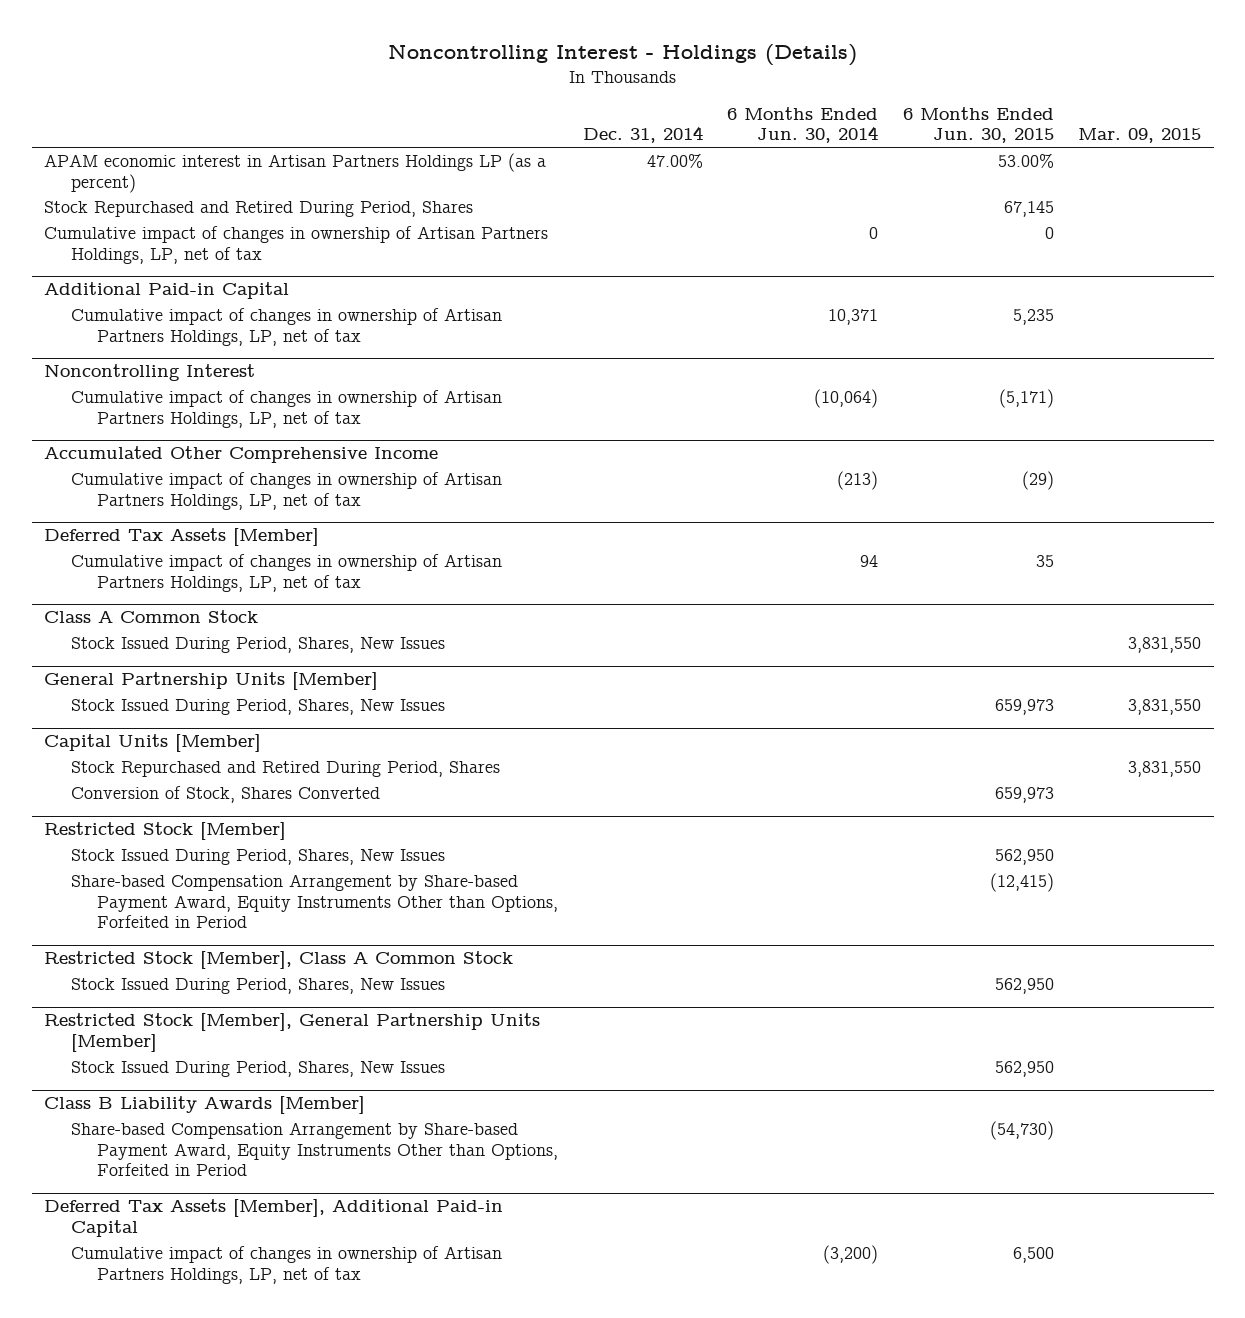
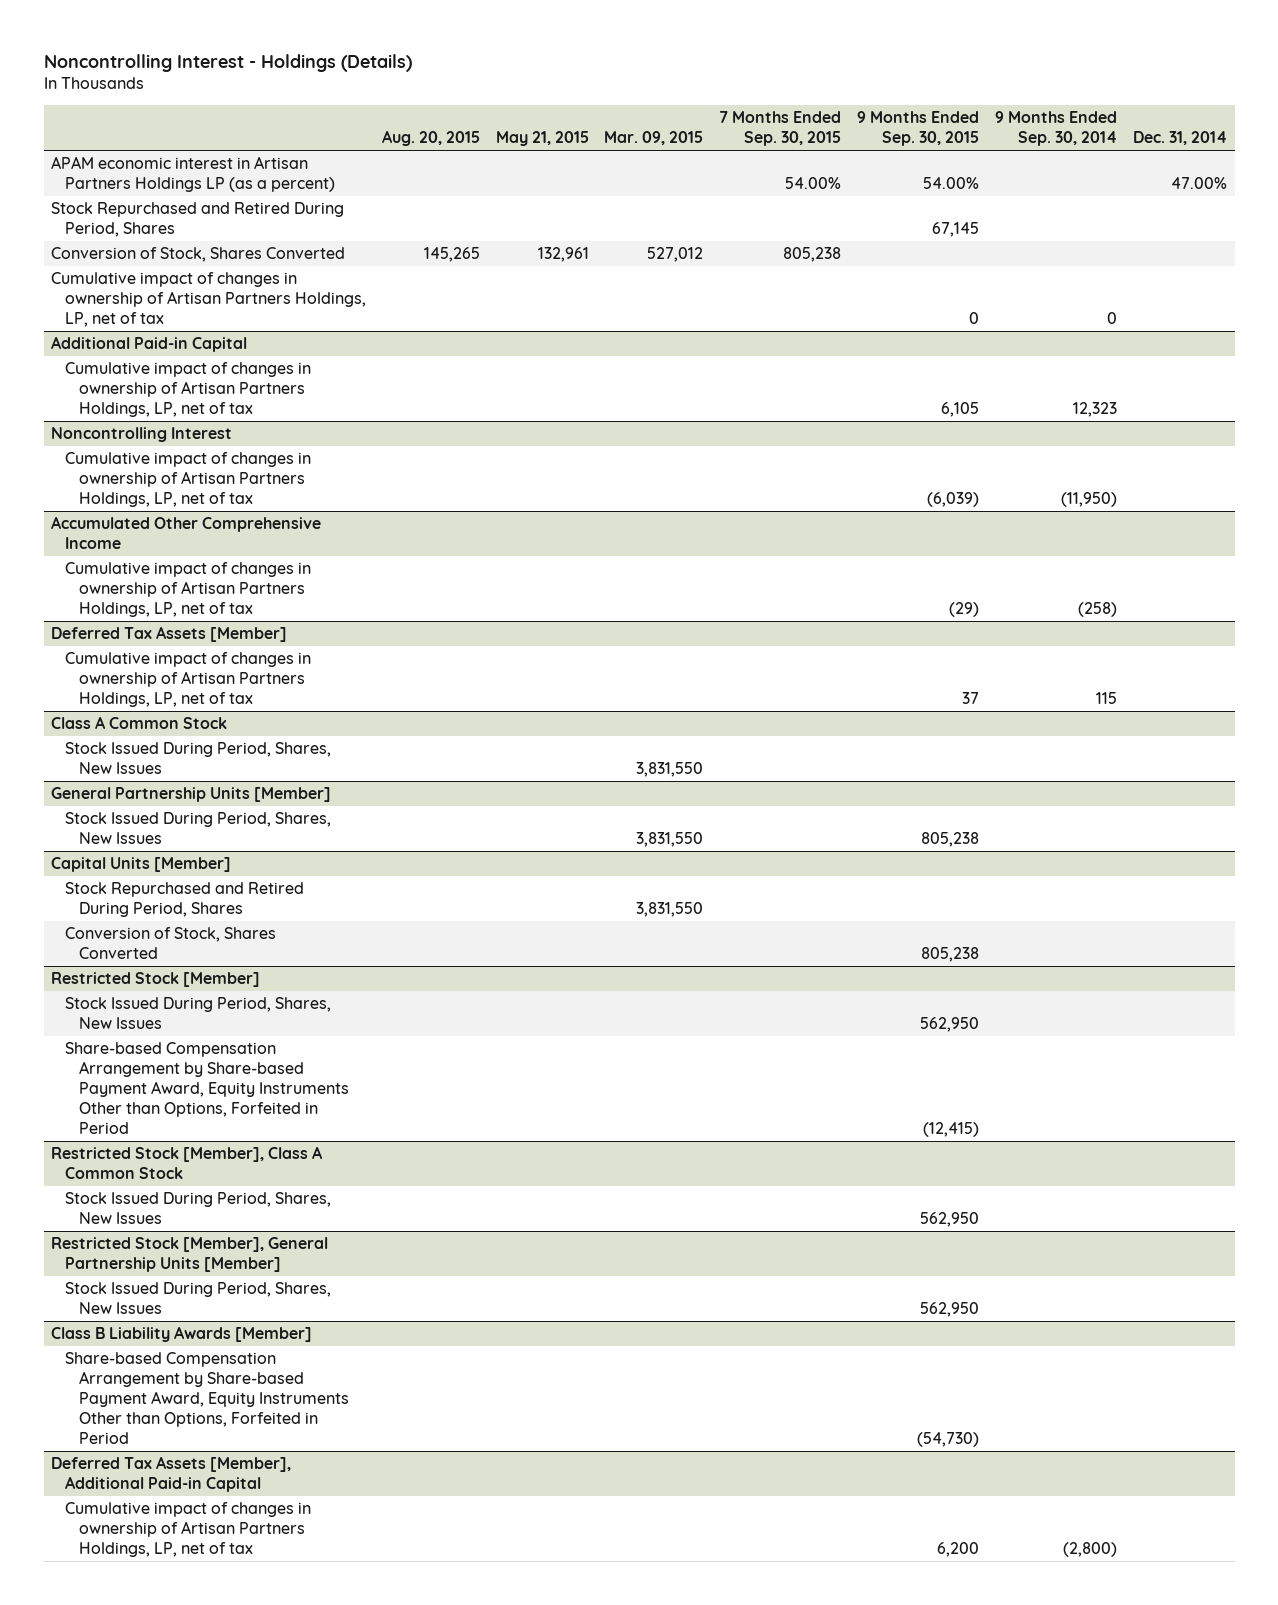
[727,106,879,144] 6 Months Ended Jun. 30, 2014 -> none
[902,106,1054,144] 6 Months Ended Jun. 30, 2015 -> none
none -> [381,130,480,147] Aug. 20, 2015
none -> [495,131,589,147] May 21, 2015
none -> [719,111,842,147] 7 Months Ended Sep. 30, 2015
none -> [857,111,980,147] 9 Months Ended Sep. 30, 2015
none -> [994,111,1117,147] 9 Months Ended Sep. 30, 2014
none -> [51,247,346,263] Conversion of Stock, Shares Converted

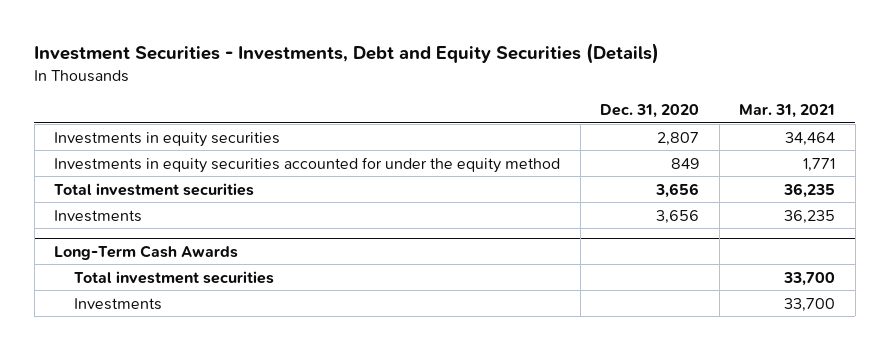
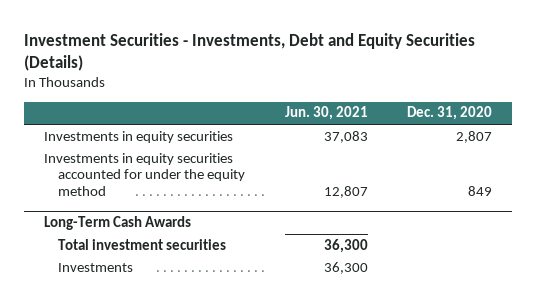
[739,104,836,119] Mar. 31, 2021 -> none
none -> [284,106,368,121] Jun. 30, 2021
[54,182,255,196] Total investment securities -> none
[54,209,143,222] Investments -> none

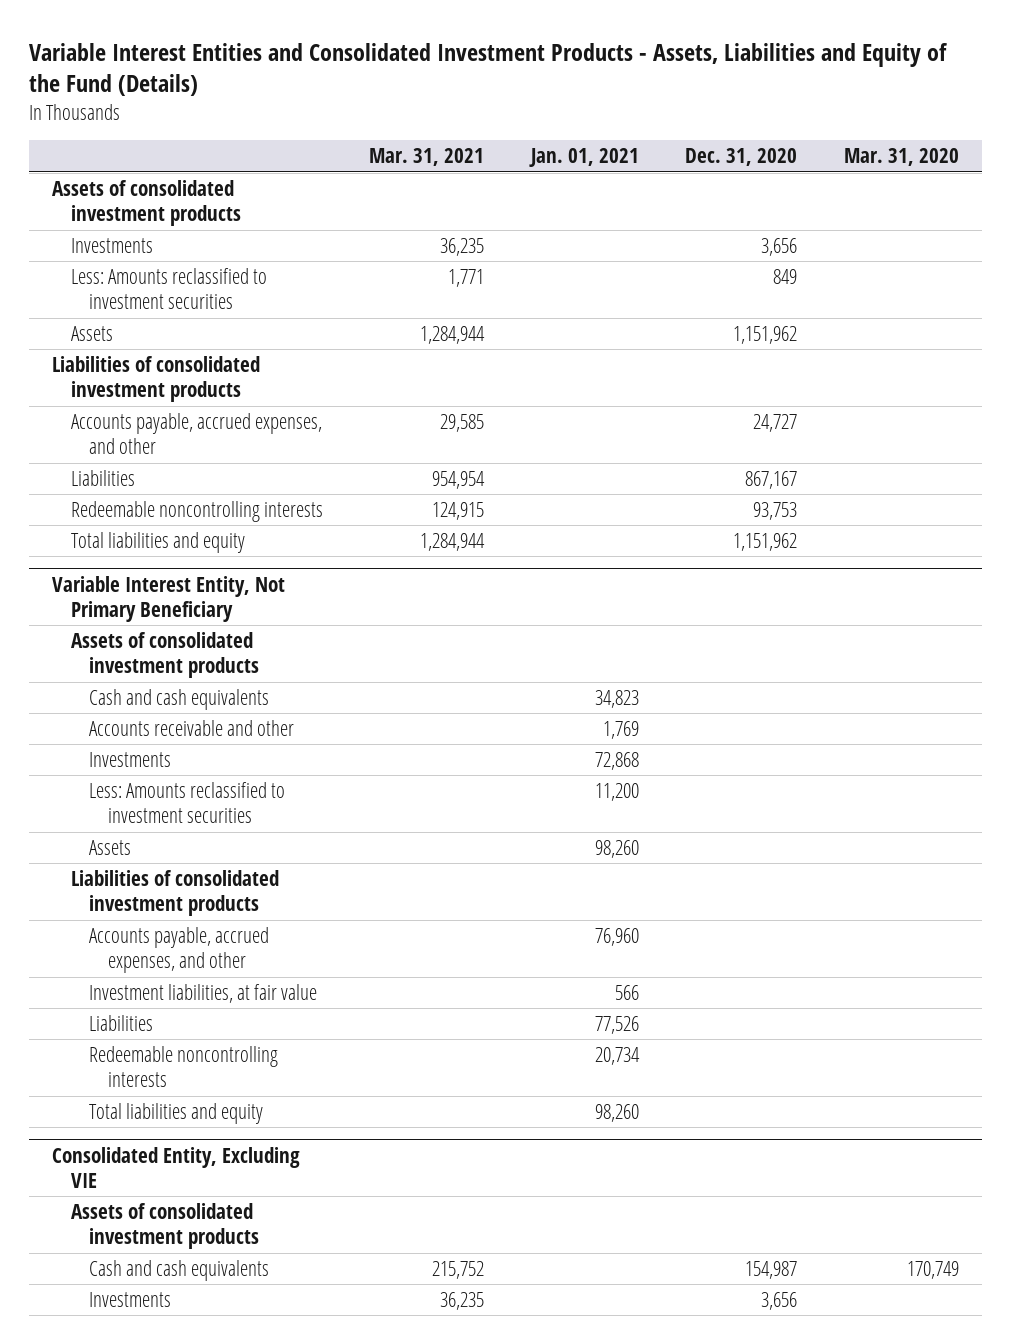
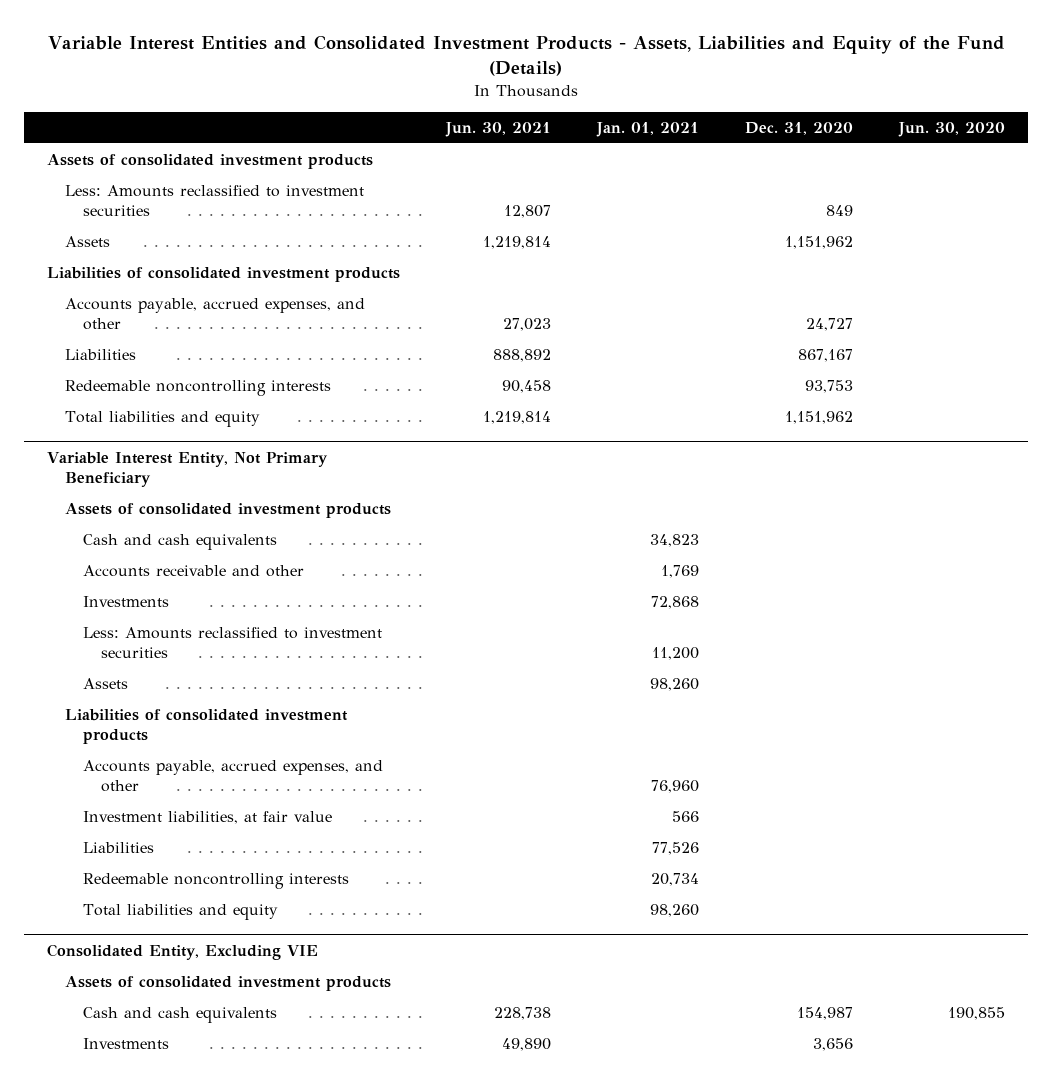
[369,148,485,167] Mar. 31, 2021 -> none
[843,148,959,167] Mar. 31, 2020 -> none
none -> [444,122,551,138] Jun. 30, 2021
none -> [897,122,1005,138] Jun. 30, 2020
[70,237,153,253] Investments -> none

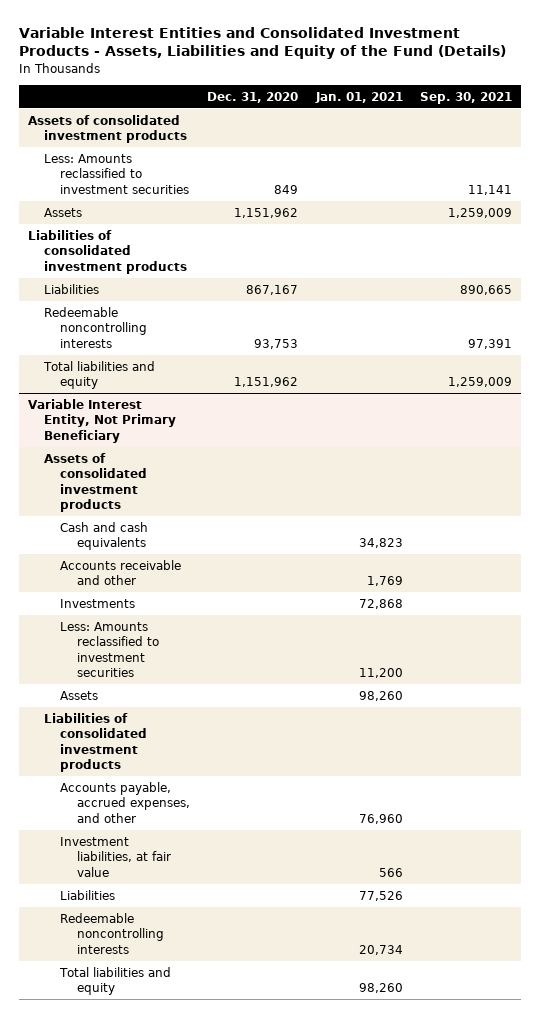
[444,122,551,138] Jun. 30, 2021 -> none
[897,122,1005,138] Jun. 30, 2020 -> none
none -> [420,91,513,104] Sep. 30, 2021
[64,298,365,331] Accounts payable, accrued expenses, and other -> none
[46,944,318,961] Consolidated Entity, Excluding VIE -> none
[64,976,391,992] Assets of consolidated investment products -> none
[83,1007,278,1024] Cash and cash equivalents -> none
[83,1038,170,1050] Investments -> none

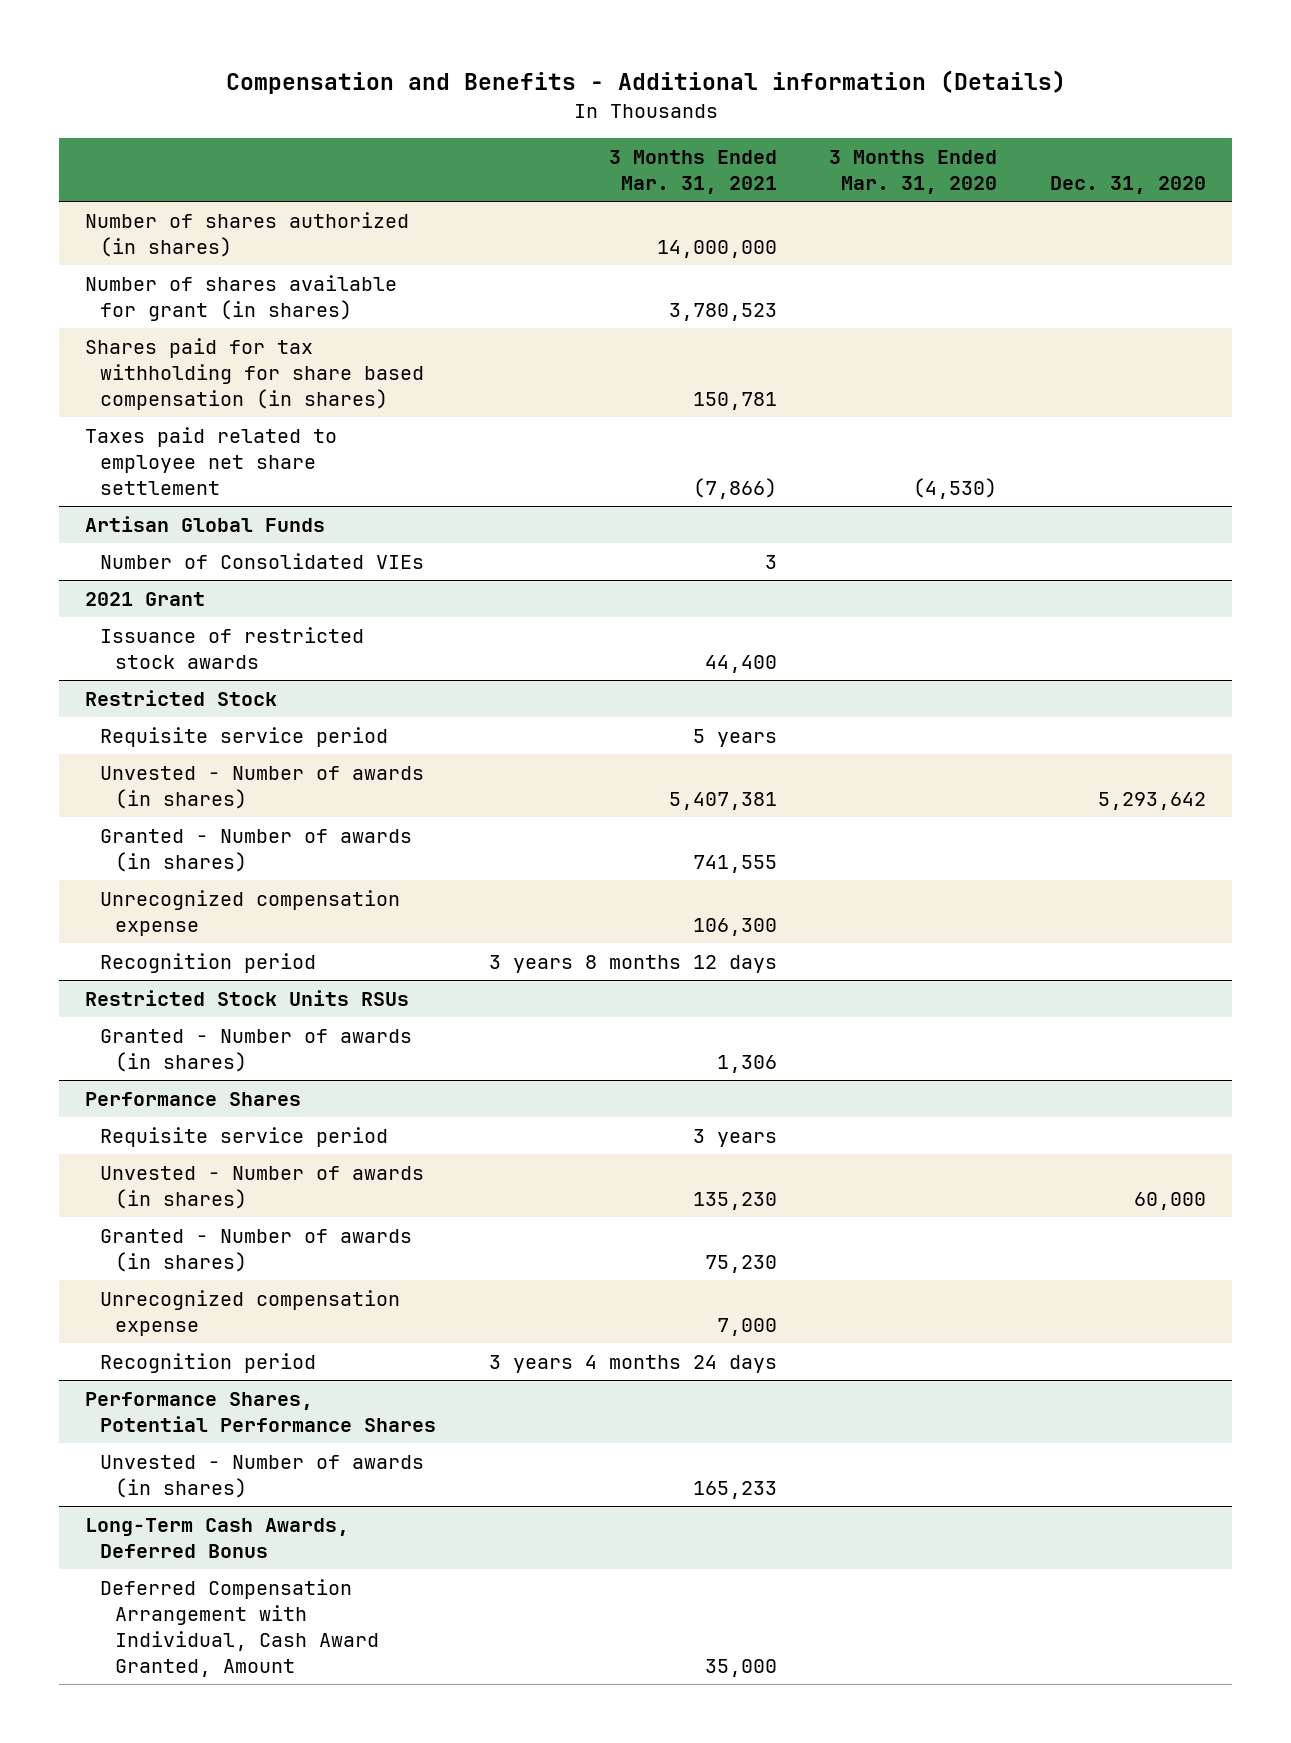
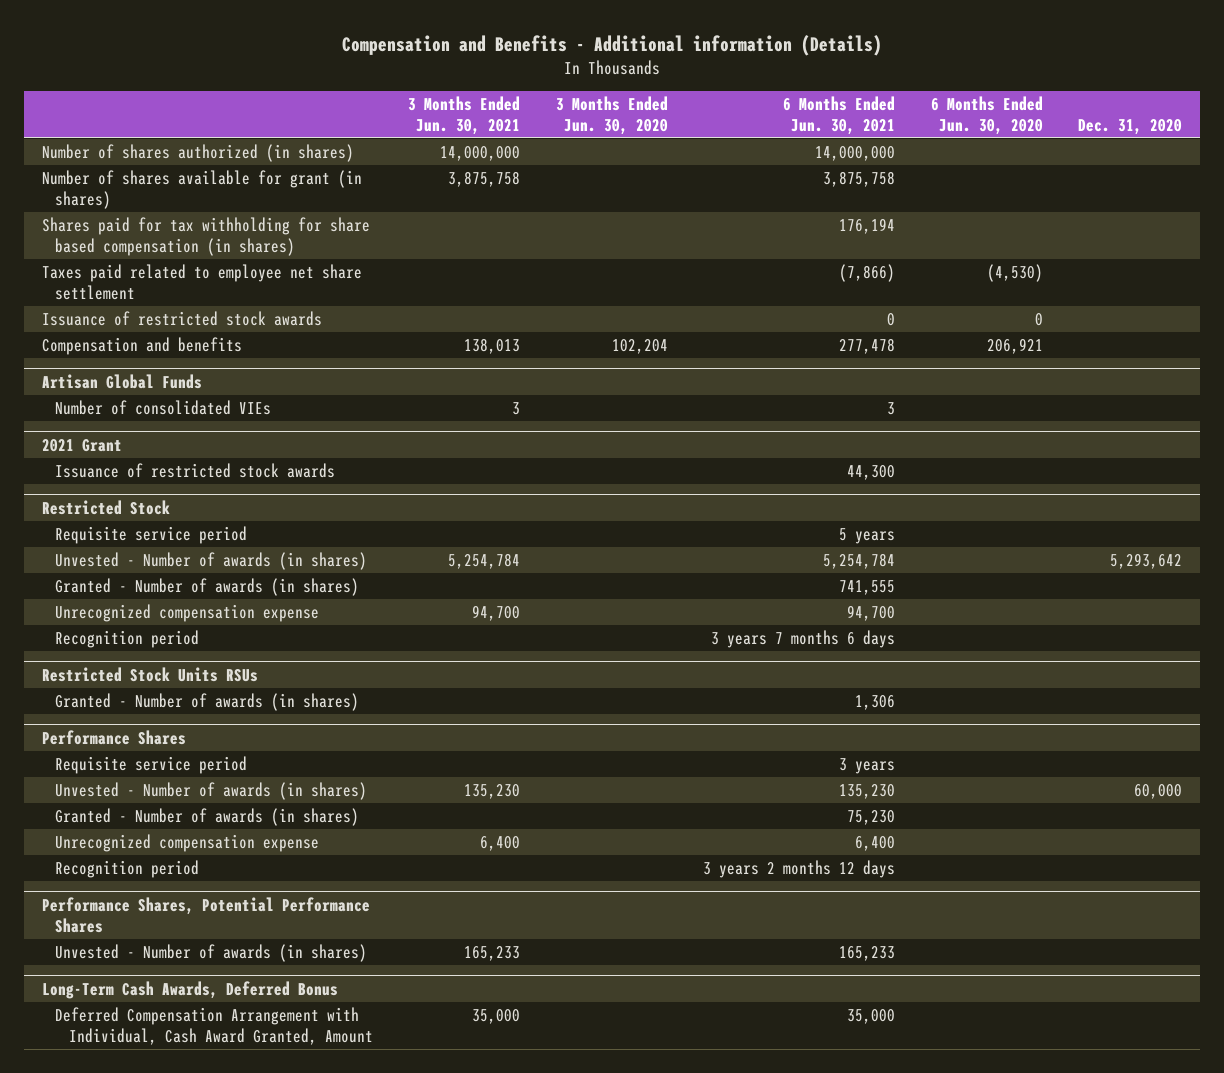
[608,149,777,194] 3 Months Ended Mar. 31, 2021 -> none
[829,149,998,194] 3 Months Ended Mar. 31, 2020 -> none
none -> [408,95,521,135] 3 Months Ended Jun. 30, 2021
none -> [555,95,668,135] 3 Months Ended Jun. 30, 2020
none -> [783,95,896,135] 6 Months Ended Jun. 30, 2021
none -> [930,95,1043,135] 6 Months Ended Jun. 30, 2020
none -> [41,310,322,326] Issuance of restricted stock awards
none -> [41,336,242,355] Compensation and benefits
[100,553,425,570] Number of Consolidated VIEs -> [55,399,272,415] Number of consolidated VIEs

